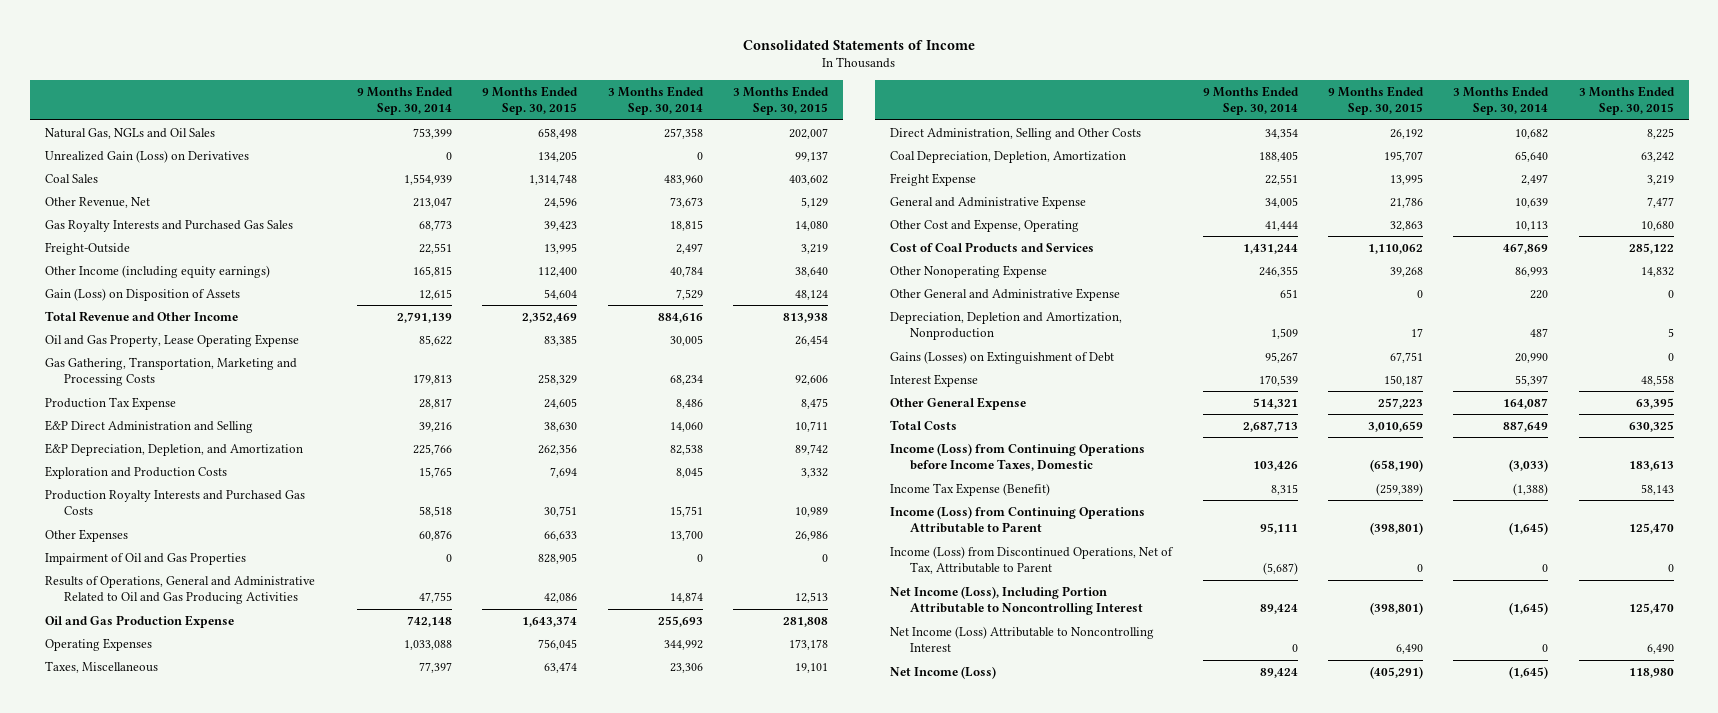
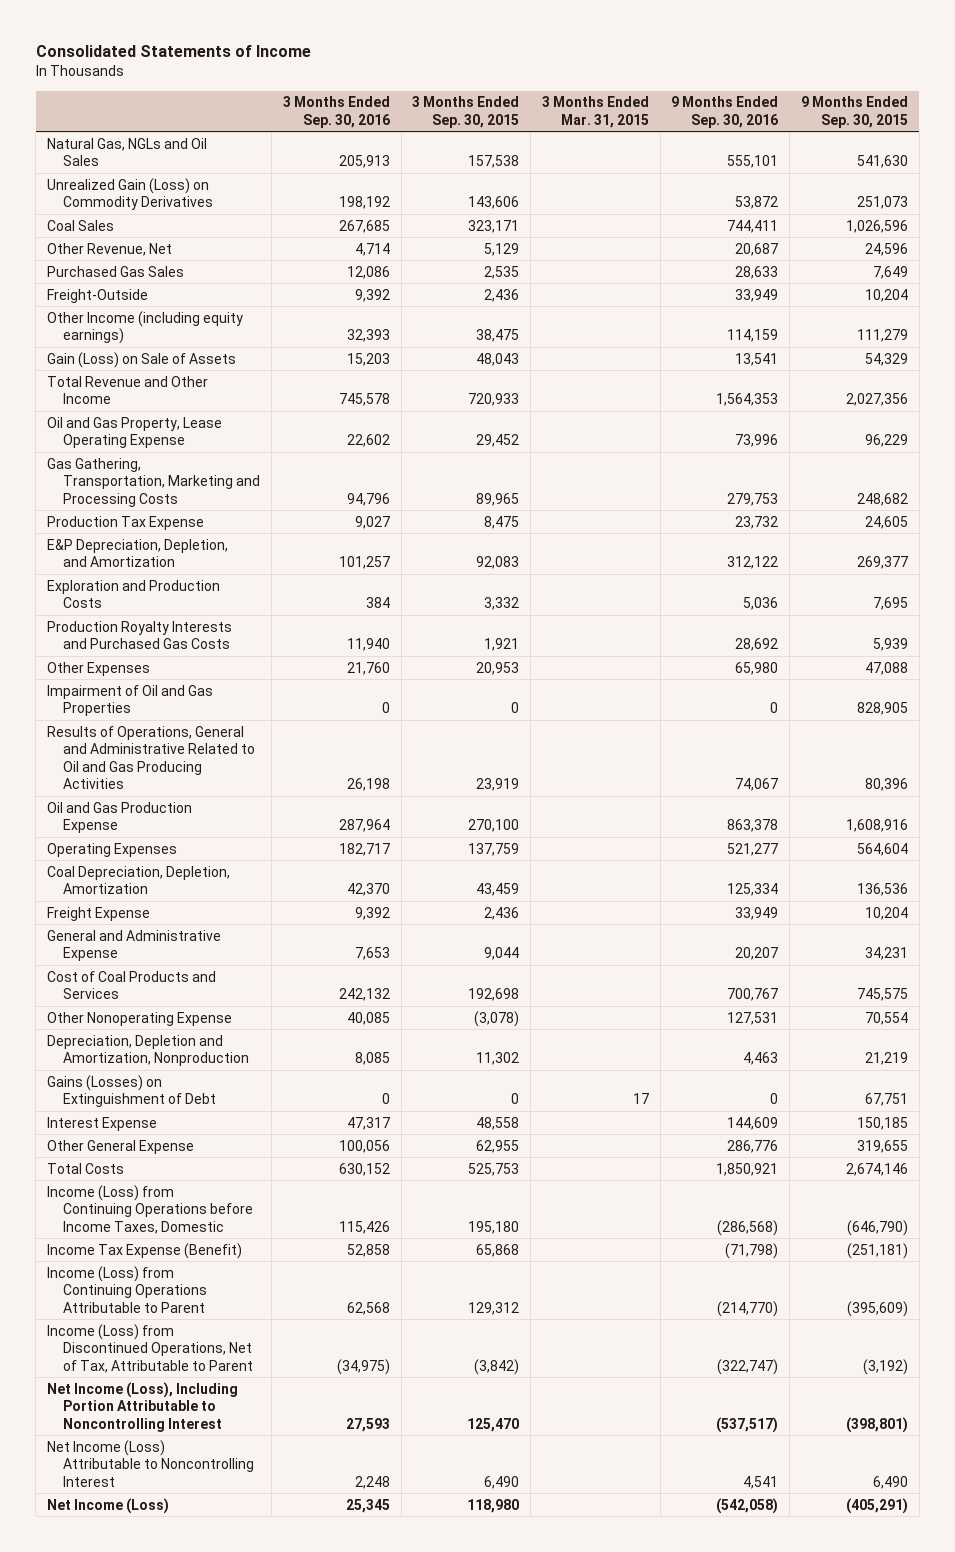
[357,85,454,116] 9 Months Ended Sep. 30, 2014 -> none
[607,85,704,116] 3 Months Ended Sep. 30, 2014 -> none
none -> [282,96,390,128] 3 Months Ended Sep. 30, 2016
none -> [541,96,649,128] 3 Months Ended Mar. 31, 2015
none -> [671,96,779,128] 9 Months Ended Sep. 30, 2016
[538,127,578,139] 658,498 -> [856,155,908,169] 541,630
[789,127,829,139] 202,007 -> [468,155,520,169] 157,538
[44,149,249,163] Unrealized Gain (Loss) on Derivatives -> [46,177,214,211] Unrealized Gain (Loss) on Commodity Derivatives
[538,150,578,162] 134,205 -> [856,196,908,210] 251,073
[795,150,829,162] 99,137 -> [468,196,520,210] 143,606
[529,173,578,185] 1,314,748 -> [845,219,908,233] 1,026,596
[789,174,829,185] 403,602 -> [468,219,520,233] 323,171
[44,219,293,232] Gas Royalty Interests and Purchased Gas Sales -> [46,265,184,277] Purchased Gas Sales
[544,220,578,231] 39,423 -> [872,265,908,279] 7,649
[795,220,829,231] 14,080 -> [484,265,520,279] 2,535
[544,242,578,254] 13,995 -> [864,288,908,302] 10,204
[801,243,829,254] 3,219 -> [484,288,520,302] 2,436
[538,266,578,277] 112,400 -> [856,329,908,343] 111,279
[795,266,829,277] 38,640 -> [476,329,520,343] 38,475
[44,287,240,301] Gain (Loss) on Disposition of Assets -> [46,351,236,368] Gain (Loss) on Sale of Assets
[544,288,578,300] 54,604 -> [864,352,908,366] 54,329
[795,289,829,300] 48,124 -> [476,352,520,366] 48,043
[522,311,578,323] 2,352,469 -> [845,393,908,407] 2,027,356
[783,312,829,323] 813,938 -> [468,393,520,407] 720,933
[544,334,578,346] 83,385 -> [864,434,908,448] 96,229
[795,334,829,346] 26,454 -> [476,434,520,448] 29,452
[538,374,578,386] 258,329 -> [856,492,908,506] 248,682
[795,375,829,386] 92,606 -> [476,492,520,506] 89,965
[44,419,253,433] E&P Direct Administration and Selling -> none
[538,443,578,455] 262,356 -> [856,556,908,570] 269,377
[795,443,829,455] 89,742 -> [476,556,520,570] 92,083
[550,466,578,478] 7,694 -> [872,597,908,611] 7,695
[544,506,578,518] 30,751 -> [872,638,908,652] 5,939
[795,507,829,518] 10,989 -> [484,638,520,652] 1,921
[544,530,578,541] 66,633 -> [864,661,908,675] 47,088
[795,530,829,541] 26,986 -> [476,661,520,675] 20,953
[44,660,158,673] Taxes, Miscellaneous -> none
[890,127,1142,140] Direct Administration, Selling and Other Costs -> none
[890,218,1080,232] Other Cost and Expense, Operating -> none
[890,287,1121,301] Other General and Administrative Expense -> none
[544,593,578,604] 42,086 -> [864,778,908,792] 80,396
[795,592,829,604] 12,513 -> [476,778,520,792] 23,919
[522,615,578,627] 1,643,374 -> [845,819,908,833] 1,608,916
[783,616,829,627] 281,808 -> [468,819,520,833] 270,100
[538,638,578,650] 756,045 -> [856,842,908,856] 564,604
[789,638,829,650] 173,178 -> [468,842,520,856] 137,759
[1383,150,1423,162] 195,707 -> [856,883,908,897] 136,536
[1640,151,1674,162] 63,242 -> [476,883,520,897] 43,459
[1389,173,1423,185] 13,995 -> [864,906,908,920] 10,204
[1646,174,1674,185] 3,219 -> [484,906,520,920] 2,436
[1389,196,1423,208] 21,786 -> [864,947,908,961] 34,231
[1646,196,1674,208] 7,477 -> [484,947,520,961] 9,044
[1367,243,1423,254] 1,110,062 -> [856,988,908,1002] 745,575
[1628,242,1674,254] 285,122 -> [468,988,520,1002] 192,698
[1389,266,1423,277] 39,268 -> [864,1011,908,1025] 70,554
[1640,266,1674,277] 14,832 -> [474,1010,520,1027] (3,078)
[1410,328,1423,338] 17 -> [864,1052,908,1066] 21,219
[1667,328,1674,338] 5 -> [476,1052,520,1066] 11,302
[1383,374,1423,386] 150,187 -> [856,1116,908,1130] 150,185
[1377,397,1423,409] 257,223 -> [856,1139,908,1153] 319,655
[1635,397,1674,409] 63,395 -> [476,1139,520,1153] 62,955
[1367,420,1423,432] 3,010,659 -> [845,1162,908,1176] 2,674,146
[1628,420,1674,432] 630,325 -> [468,1162,520,1176] 525,753
[1369,459,1423,473] (658,190) -> [846,1219,908,1236] (646,790)
[1628,461,1674,472] 183,613 -> [468,1220,520,1234] 195,180
[1375,482,1423,496] (259,389) -> [846,1242,908,1259] (251,181)
[1640,483,1674,495] 58,143 -> [476,1243,520,1257] 65,868
[1369,522,1423,536] (398,801) -> [846,1300,908,1317] (395,609)
[1628,523,1674,535] 125,470 -> [468,1301,520,1315] 129,312
[1416,564,1423,573] 0 -> [862,1358,908,1375] (3,192)
[1667,564,1674,573] 0 -> [474,1358,520,1375] (3,842)

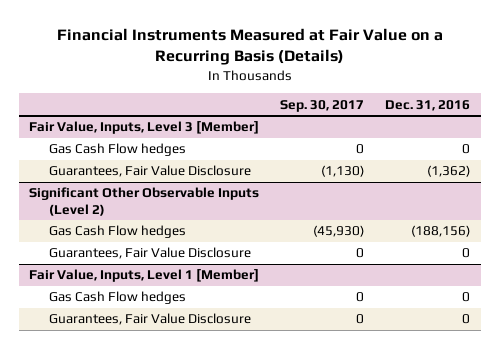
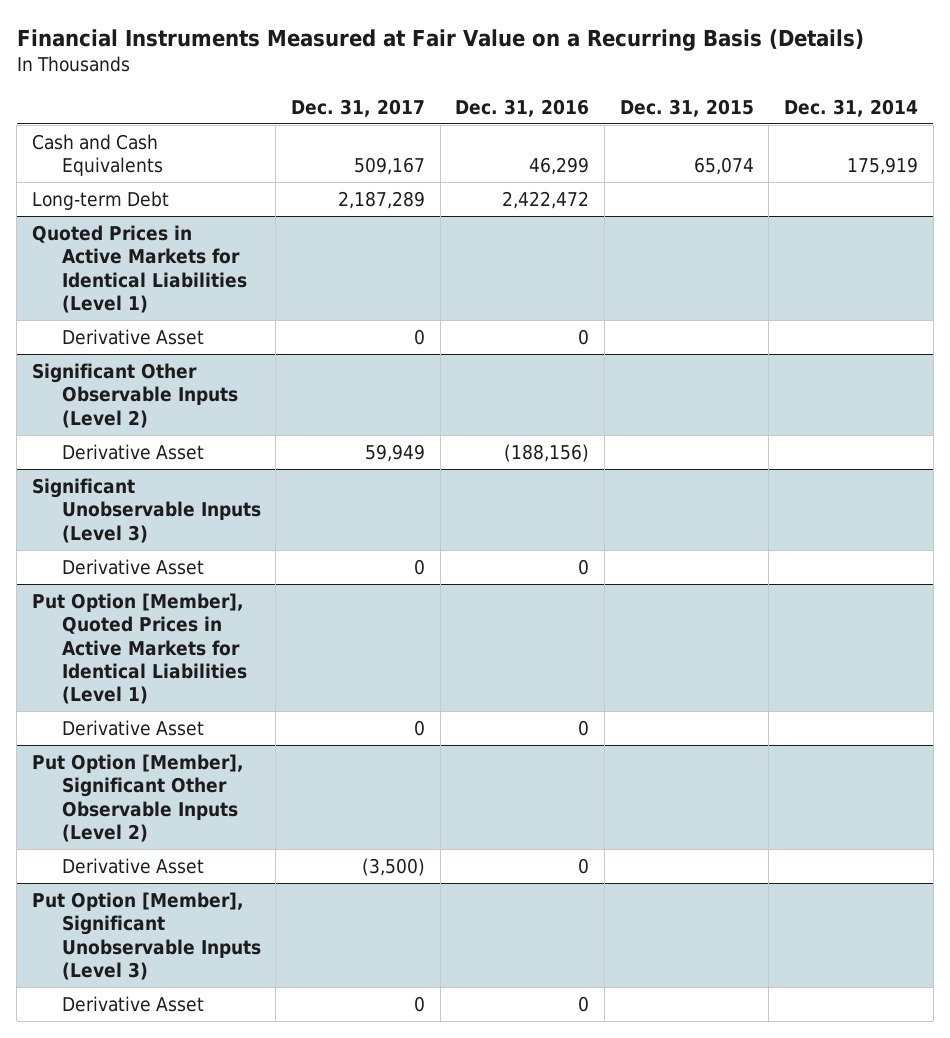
[280,99,365,112] Sep. 30, 2017 -> none
none -> [291,98,426,117] Dec. 31, 2017
none -> [619,98,754,117] Dec. 31, 2015
none -> [783,98,918,117] Dec. 31, 2014
[29,121,260,135] Fair Value, Inputs, Level 3 [Member] -> none
[49,165,252,178] Guarantees, Fair Value Disclosure -> none
none -> [31,133,163,177] Cash and Cash Equivalents
none -> [31,190,169,210] Long-term Debt
none -> [31,224,247,314] Quoted Prices in Active Markets for Identical Liabilities (Level 1)
[49,143,187,157] Gas Cash Flow hedges -> [61,328,204,345] Derivative Asset
[49,247,252,260] Guarantees, Fair Value Disclosure -> none
[29,269,260,283] Fair Value, Inputs, Level 1 [Member] -> none
[49,313,252,326] Guarantees, Fair Value Disclosure -> none
[49,225,187,239] Gas Cash Flow hedges -> [61,443,204,460] Derivative Asset
none -> [31,477,261,543] Significant Unobservable Inputs (Level 3)
[49,291,187,305] Gas Cash Flow hedges -> [61,558,204,575] Derivative Asset
none -> [31,592,247,705] Put Option [Member], Quoted Prices in Active Markets for Identical Liabilities (Level 1)
none -> [61,719,204,736] Derivative Asset
none -> [31,753,244,843] Put Option [Member], Significant Other Observable Inputs (Level 2)
none -> [61,857,204,874] Derivative Asset
none -> [31,891,261,981] Put Option [Member], Significant Unobservable Inputs (Level 3)
none -> [61,995,204,1012] Derivative Asset

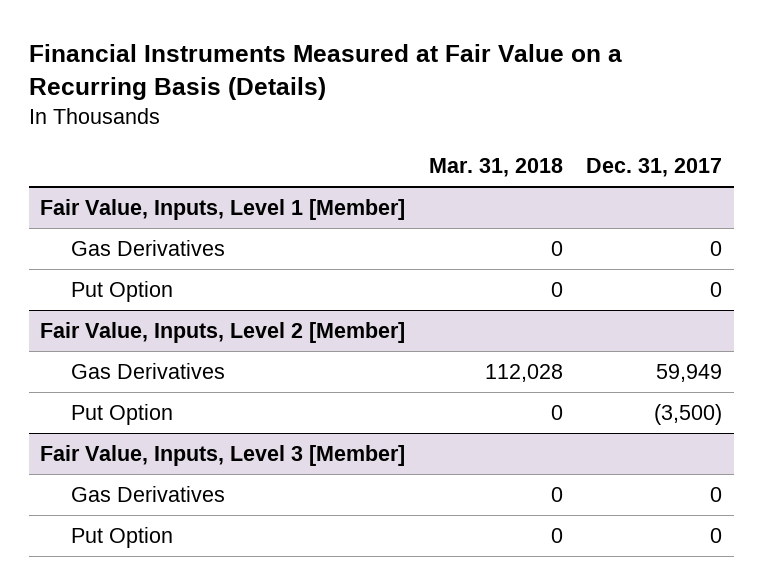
[455,98,590,117] Dec. 31, 2016 -> none
[619,98,754,117] Dec. 31, 2015 -> none
[783,98,918,117] Dec. 31, 2014 -> none
none -> [428,158,563,178] Mar. 31, 2018
[31,133,163,177] Cash and Cash Equivalents -> none
[31,190,169,210] Long-term Debt -> none
[31,592,247,705] Put Option [Member], Quoted Prices in Active Markets for Identical Liabilities (Level 1) -> none
[61,719,204,736] Derivative Asset -> none
[31,753,244,843] Put Option [Member], Significant Other Observable Inputs (Level 2) -> none
[61,857,204,874] Derivative Asset -> none
[31,891,261,981] Put Option [Member], Significant Unobservable Inputs (Level 3) -> none
[61,995,204,1012] Derivative Asset -> none
[31,224,247,314] Quoted Prices in Active Markets for Identical Liabilities (Level 1) -> [40,198,406,220] Fair Value, Inputs, Level 1 [Member]
[61,328,204,345] Derivative Asset -> [70,239,225,256] Gas Derivatives
none -> [70,280,173,302] Put Option
[31,362,238,428] Significant Other Observable Inputs (Level 2) -> [40,321,406,343] Fair Value, Inputs, Level 2 [Member]
[61,443,204,460] Derivative Asset -> [70,362,225,379] Gas Derivatives
none -> [70,403,173,425] Put Option
[31,477,261,543] Significant Unobservable Inputs (Level 3) -> [40,444,406,466] Fair Value, Inputs, Level 3 [Member]
[61,558,204,575] Derivative Asset -> [70,485,225,502] Gas Derivatives
none -> [70,526,173,548] Put Option

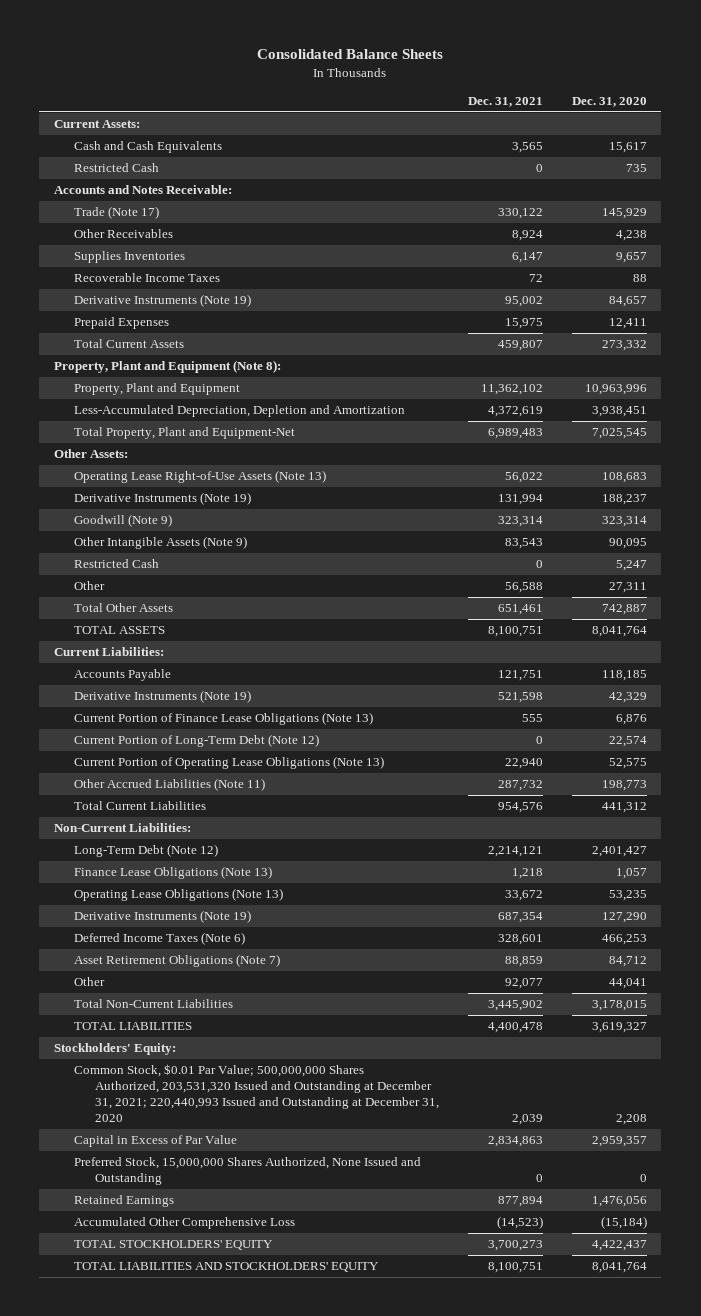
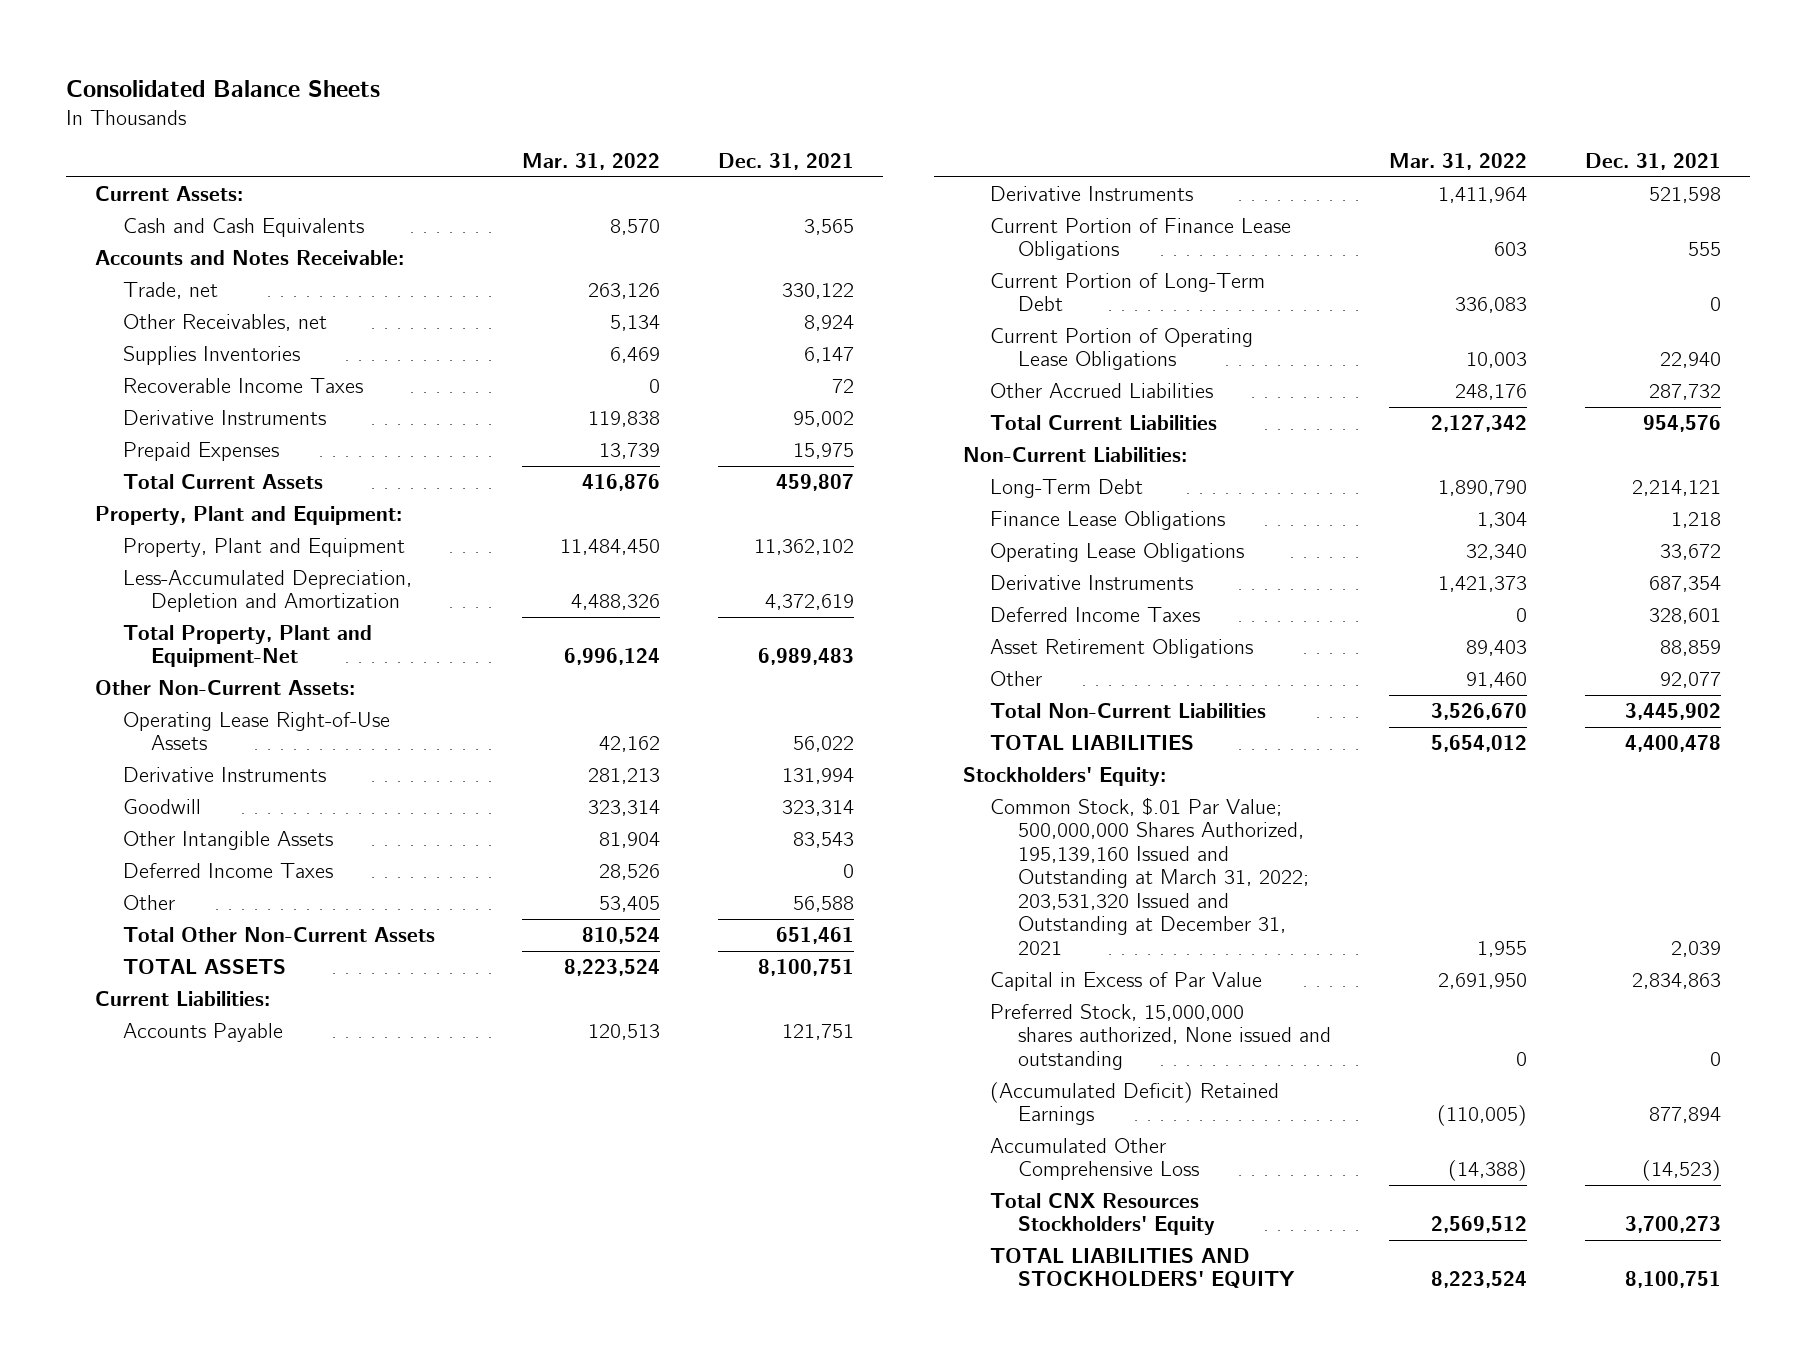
[571,97,647,108] Dec. 31, 2020 -> none
none -> [521,153,660,171] Mar. 31, 2022
[74,163,160,173] Restricted Cash -> none
[74,206,160,220] Trade (Note 17) -> [122,281,218,299] Trade, net
[74,229,174,239] Other Receivables -> [122,313,327,331] Other Receivables, net
[74,294,252,308] Derivative Instruments (Note 19) -> [122,409,326,425] Derivative Instruments
[53,360,281,374] Property, Plant and Equipment (Note 8): -> [94,505,402,525] Property, Plant and Equipment:
[74,559,160,569] Restricted Cash -> none
[53,449,128,459] Other Assets: -> [94,679,355,695] Other Non-Current Assets:
[74,470,327,484] Operating Lease Right-of-Use Assets (Note 13) -> [122,711,390,751] Operating Lease Right-of-Use Assets
[74,492,252,506] Derivative Instruments (Note 19) -> [122,766,326,782] Derivative Instruments
[74,514,173,528] Goodwill (Note 9) -> [122,798,201,814] Goodwill
[74,536,248,550] Other Intangible Assets (Note 9) -> [122,830,333,850] Other Intangible Assets
none -> [122,862,333,878] Deferred Income Taxes
[74,603,174,613] Total Other Assets -> [122,926,435,942] Total Other Non-Current Assets
[74,690,252,704] Derivative Instruments (Note 19) -> [990,185,1194,201] Derivative Instruments
[74,712,374,726] Current Portion of Finance Lease Obligations (Note 13) -> [990,217,1292,261] Current Portion of Finance Lease Obligations
[74,734,320,748] Current Portion of Long-Term Debt (Note 12) -> [990,272,1266,312] Current Portion of Long-Term Debt
[74,756,385,770] Current Portion of Operating Lease Obligations (Note 13) -> [990,327,1254,371] Current Portion of Operating Lease Obligations
[74,778,266,792] Other Accrued Liabilities (Note 11) -> [990,382,1214,398] Other Accrued Liabilities
[74,844,219,858] Long-Term Debt (Note 12) -> [990,478,1144,498] Long-Term Debt
[74,866,273,880] Finance Lease Obligations (Note 13) -> [990,510,1226,530] Finance Lease Obligations
[74,888,284,902] Operating Lease Obligations (Note 13) -> [990,542,1245,562] Operating Lease Obligations
[74,910,252,924] Derivative Instruments (Note 19) -> [990,574,1194,590] Derivative Instruments
[74,932,246,946] Deferred Income Taxes (Note 6) -> [990,606,1201,622] Deferred Income Taxes
[74,954,281,968] Asset Retirement Obligations (Note 7) -> [990,638,1254,658] Asset Retirement Obligations
[74,1064,439,1123] Common Stock, $0.01 Par Value; 500,000,000 Shares Authorized, 203,531,320 Issued and Outstanding at December 31, 2021; 220,440,993 Issued and Outstanding at December 31, 2020 -> [990,796,1310,955] Common Stock, $.01 Par Value; 500,000,000 Shares Authorized, 195,139,160 Issued and Outstanding at March 31, 2022; 203,531,320 Issued and Outstanding at December 31, 2021
[74,1157,422,1186] Preferred Stock, 15,000,000 Shares Authorized, None Issued and Outstanding -> [990,1003,1332,1070] Preferred Stock, 15,000,000 shares authorized, None issued and outstanding
[74,1195,175,1208] Retained Earnings -> [990,1081,1280,1126] (Accumulated Deficit) Retained Earnings
[74,1240,274,1251] TOTAL STOCKHOLDERS' EQUITY -> [990,1192,1216,1236] Total CNX Resources Stockholders' Equity

